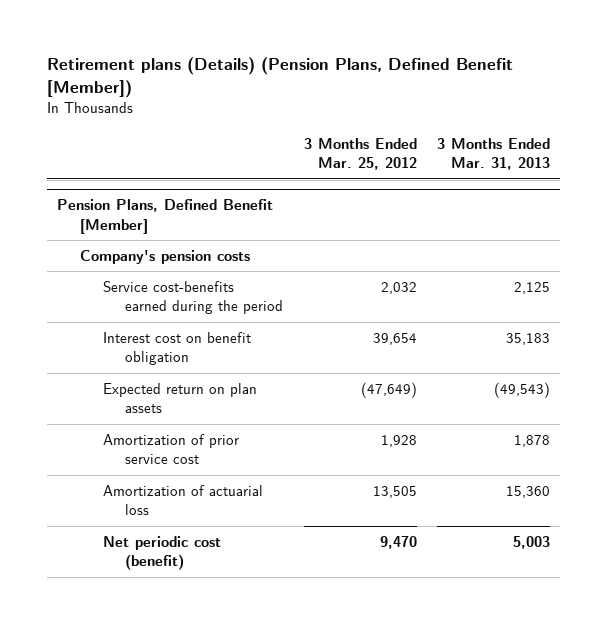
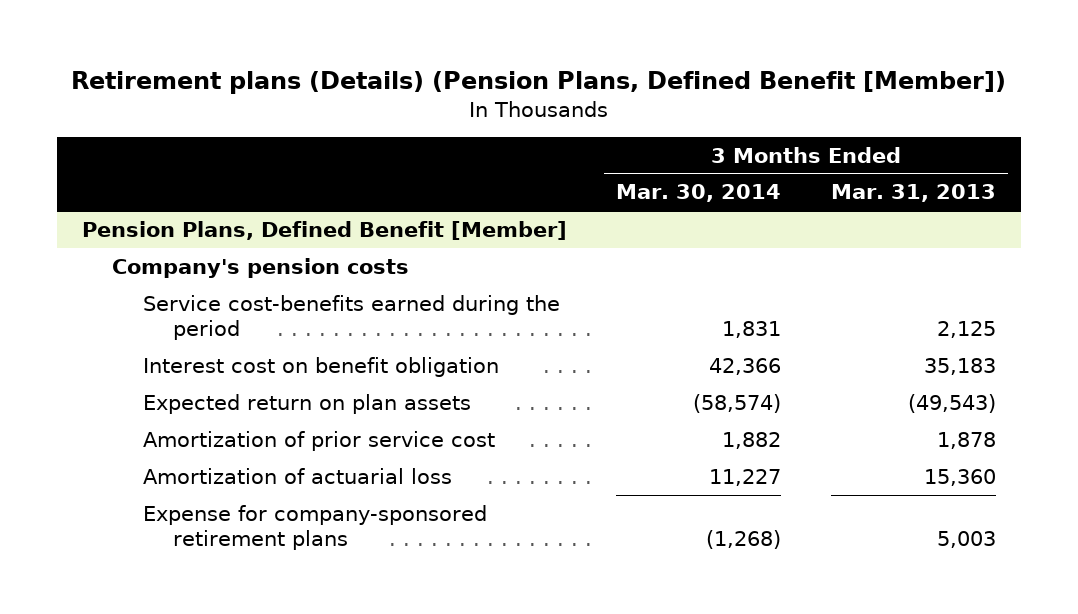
[303,137,417,171] 3 Months Ended Mar. 25, 2012 -> none
none -> [616,184,782,203] Mar. 30, 2014
[102,535,221,571] Net periodic cost (benefit) -> [142,504,487,550] Expense for company-sponsored retirement plans

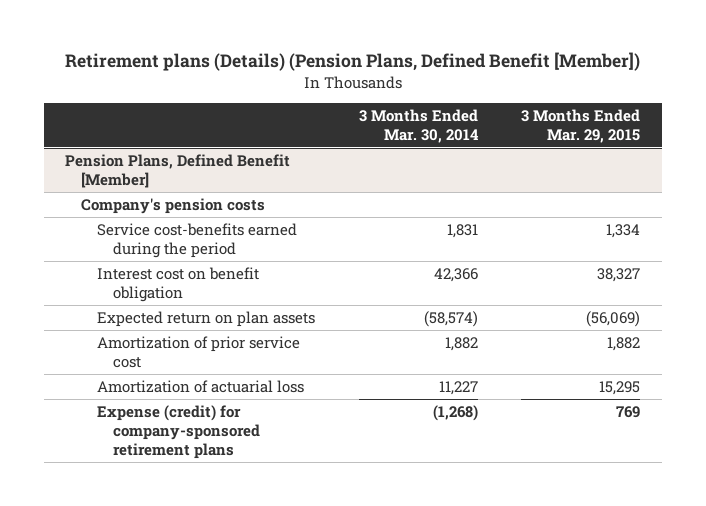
[830,184,996,203] Mar. 31, 2013 -> none
none -> [521,108,641,143] 3 Months Ended Mar. 29, 2015
[142,504,487,550] Expense for company-sponsored retirement plans -> [97,404,261,460] Expense (credit) for company-sponsored retirement plans

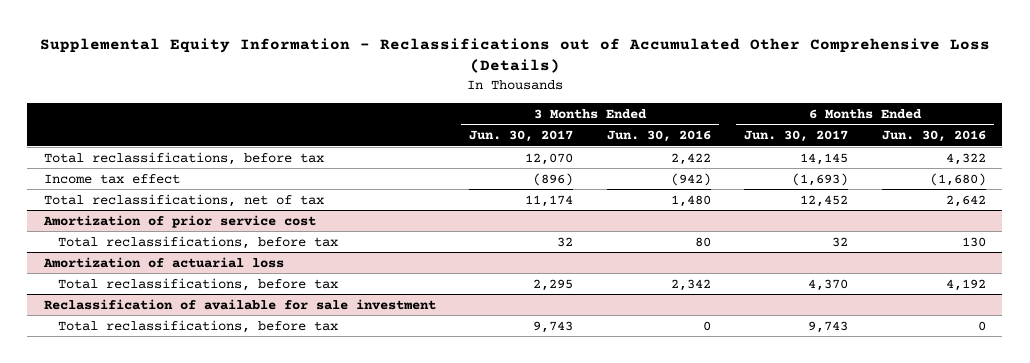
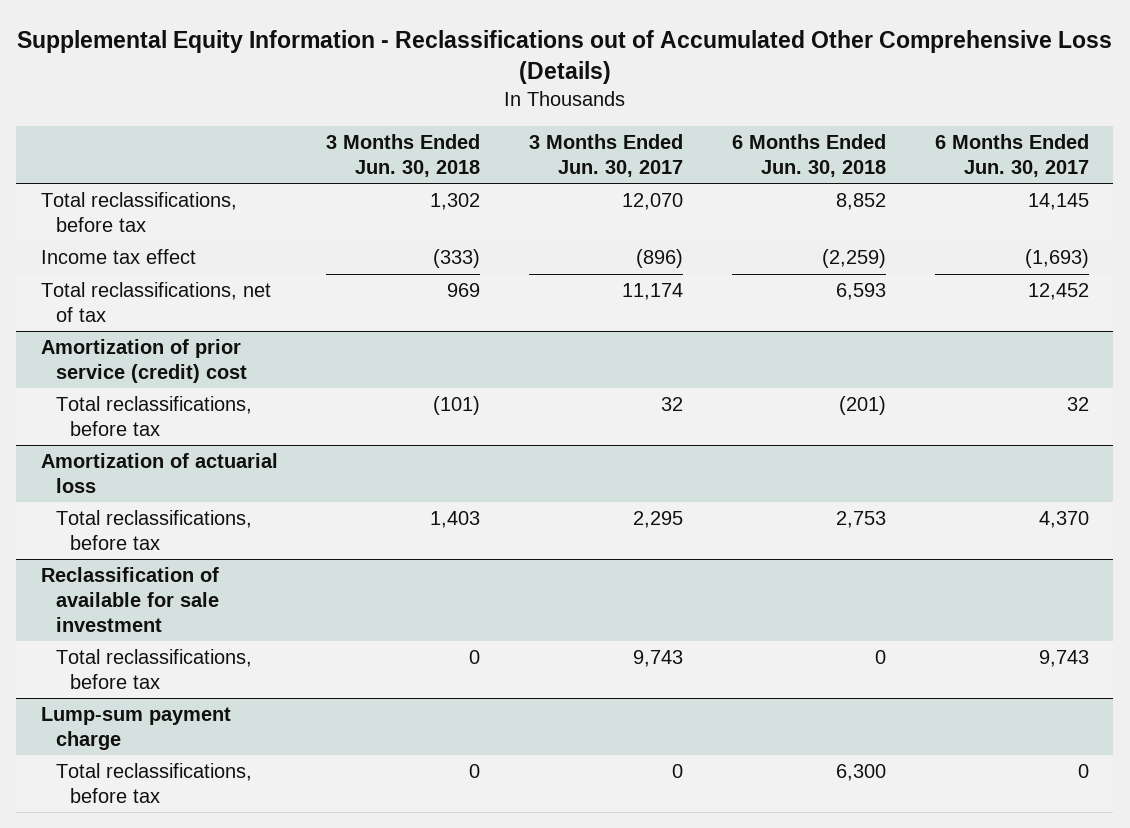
[606,130,711,143] Jun. 30, 2016 -> none
[881,130,986,143] Jun. 30, 2016 -> none
none -> [326,134,481,178] 3 Months Ended Jun. 30, 2018
none -> [732,134,887,178] 6 Months Ended Jun. 30, 2018
[42,214,316,228] Amortization of prior service cost -> [40,339,247,383] Amortization of prior service (credit) cost
none -> [40,707,231,750] Lump-sum payment charge
none -> [55,763,252,803] Total reclassifications, before tax

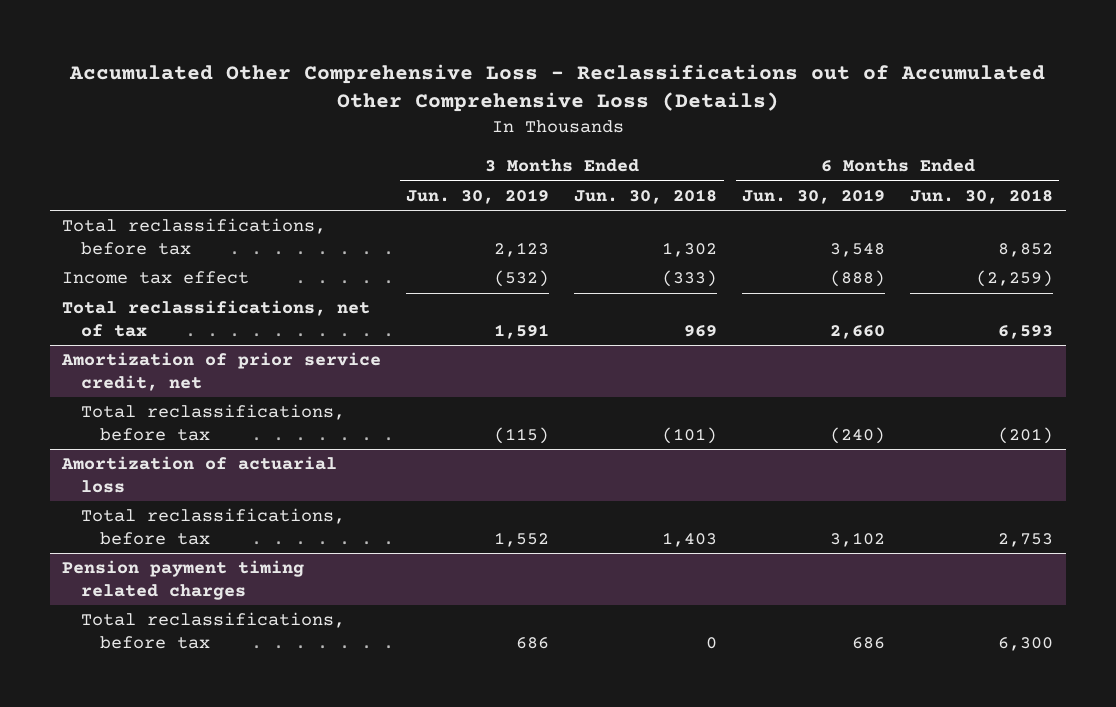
[16,29,1112,84] Supplemental Equity Information - Reclassifications out of Accumulated Other Comprehensive Loss (Details) -> [68,63,1045,113] Accumulated Other Comprehensive Loss - Reclassifications out of Accumulated Other Comprehensive Loss (Details)
[529,134,684,178] 3 Months Ended Jun. 30, 2017 -> none
[934,134,1089,178] 6 Months Ended Jun. 30, 2017 -> none
none -> [406,188,550,204] Jun. 30, 2019
none -> [742,188,886,204] Jun. 30, 2019
[40,339,247,383] Amortization of prior service (credit) cost -> [61,352,382,391] Amortization of prior service credit, net
[40,567,219,632] Reclassification of available for sale investment -> none
[55,649,252,689] Total reclassifications, before tax -> none
[40,707,231,750] Lump-sum payment charge -> [62,560,305,600] Pension payment timing related charges

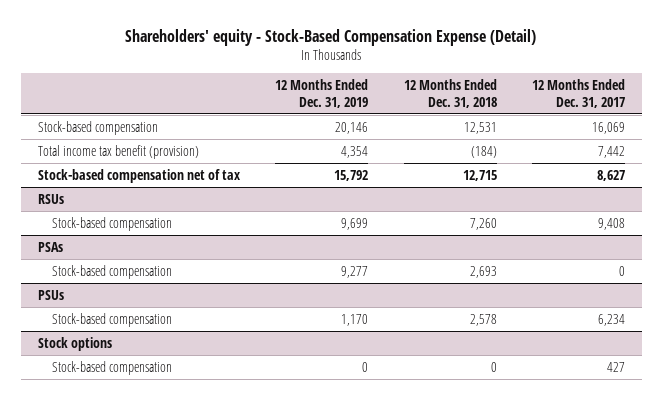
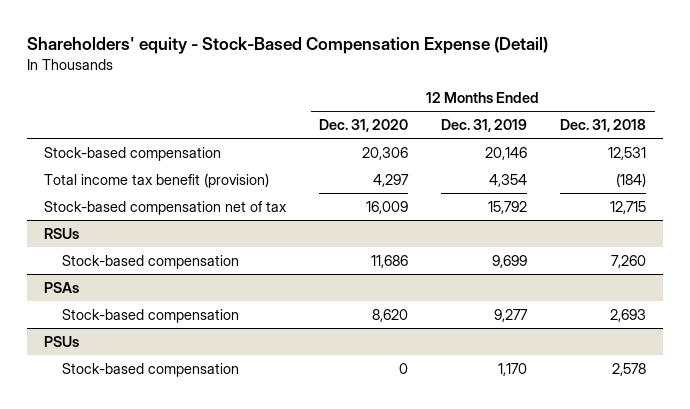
[531,78,625,108] 12 Months Ended Dec. 31, 2017 -> none
none -> [318,118,408,132] Dec. 31, 2020
[38,336,113,351] Stock options -> none
[52,360,173,375] Stock-based compensation -> none

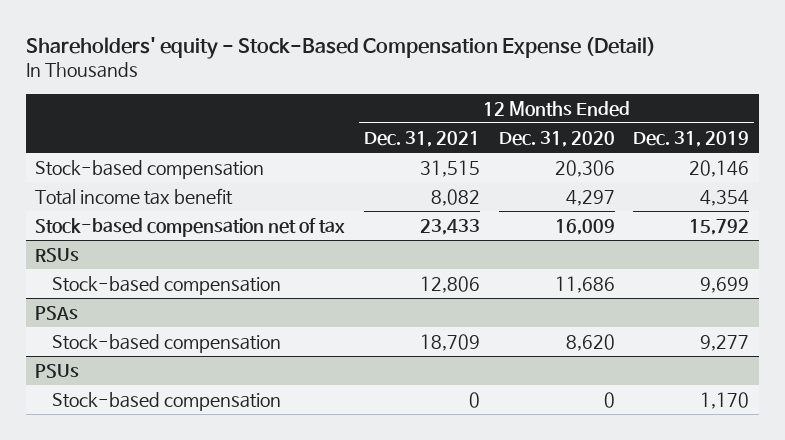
[560,118,647,132] Dec. 31, 2018 -> none
none -> [363,130,480,147] Dec. 31, 2021
[43,172,269,188] Total income tax benefit (provision) -> [35,187,234,205] Total income tax benefit

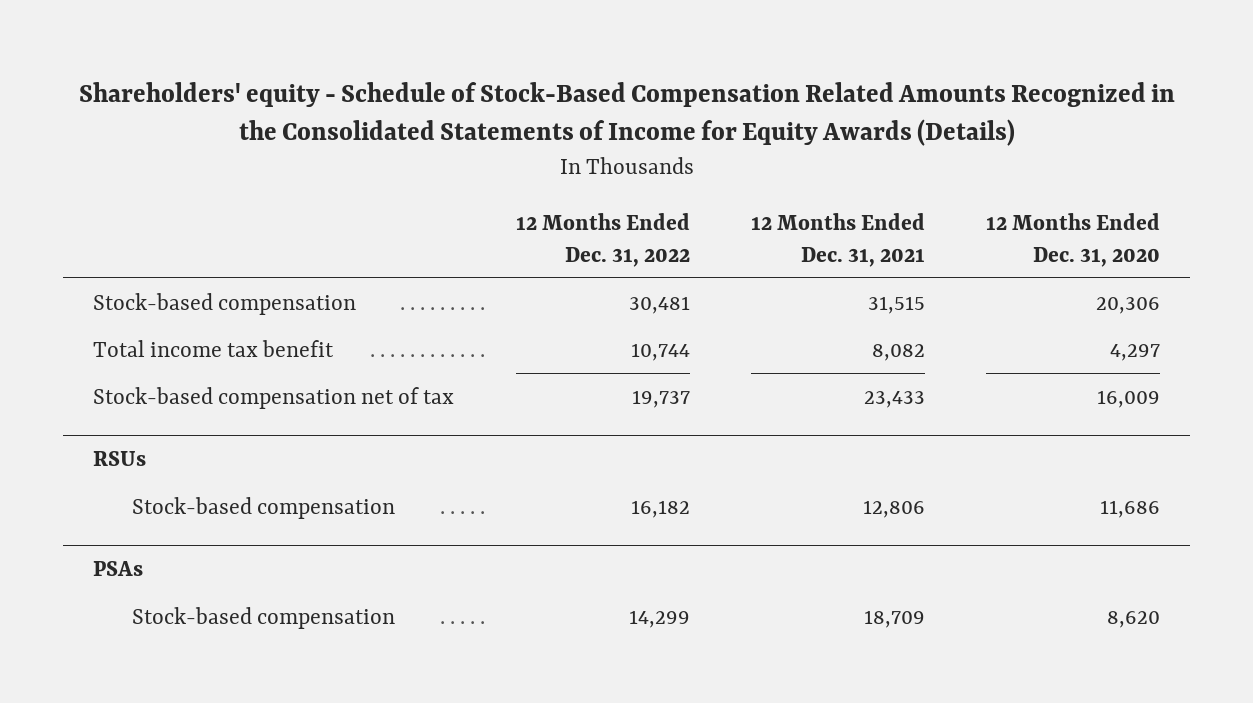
[25,36,656,59] Shareholders' equity - Stock-Based Compensation Expense (Detail) -> [78,81,1175,147] Shareholders' equity - Schedule of Stock-Based Compensation Related Amounts Recognized in the Consolidated Statements of Income for Equity Awards (Details)
[633,130,750,147] Dec. 31, 2019 -> none
none -> [515,212,690,267] 12 Months Ended Dec. 31, 2022
[35,363,80,378] PSUs -> none
[52,391,282,411] Stock-based compensation -> none

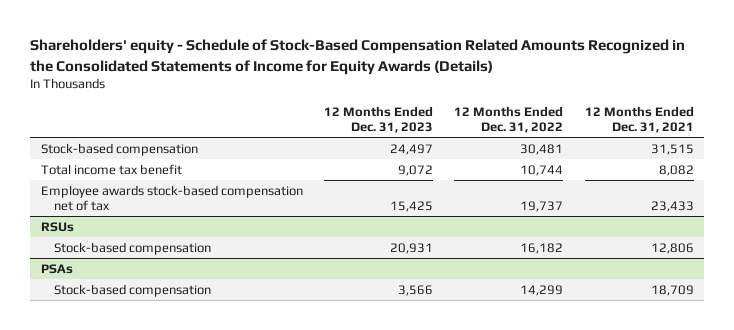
[985,212,1160,267] 12 Months Ended Dec. 31, 2020 -> none
none -> [324,105,434,133] 12 Months Ended Dec. 31, 2023
[93,386,455,409] Stock-based compensation net of tax -> [40,184,303,211] Employee awards stock-based compensation net of tax

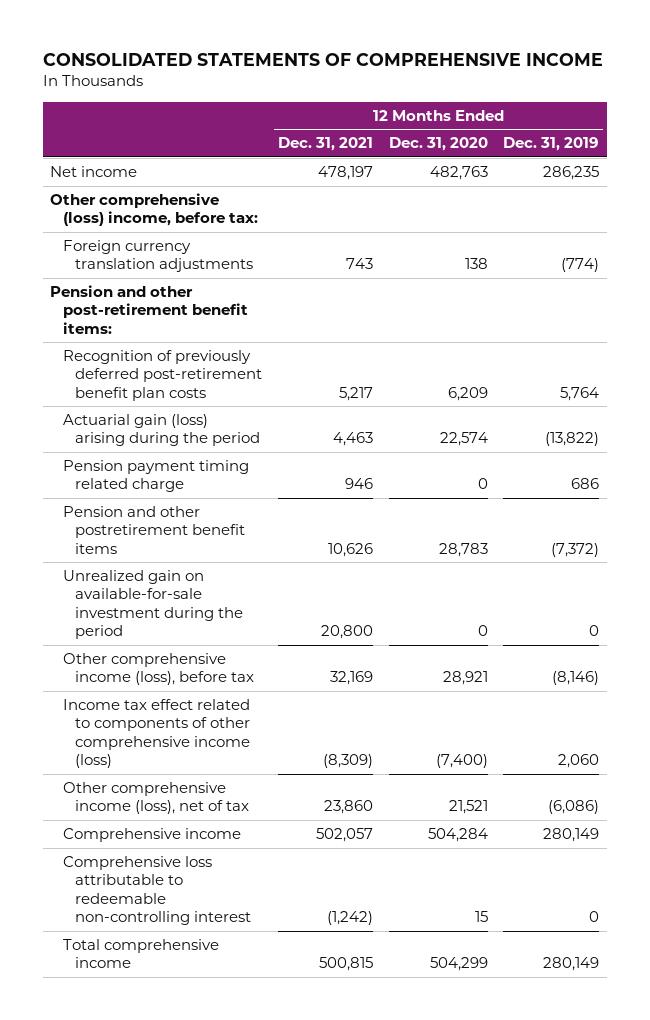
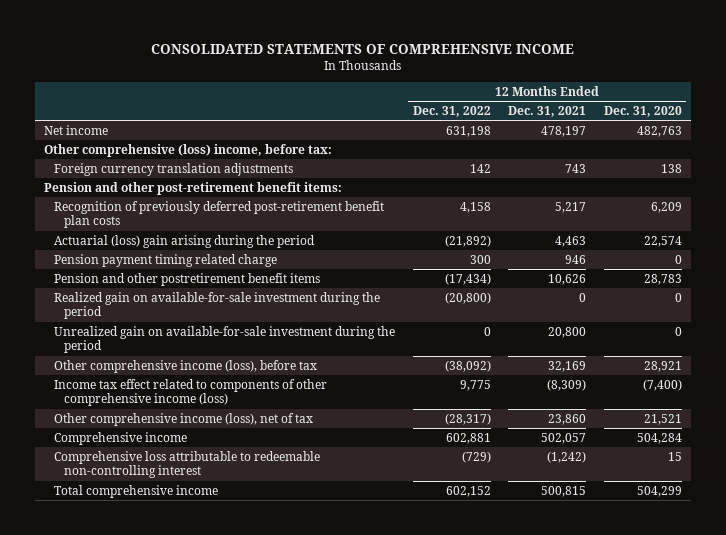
[503,137,600,152] Dec. 31, 2019 -> none
none -> [412,106,491,118] Dec. 31, 2022
[62,414,261,447] Actuarial gain (loss) arising during the period -> [54,234,316,248] Actuarial (loss) gain arising during the period
none -> [54,291,381,320] Realized gain on available-for-sale investment during the period

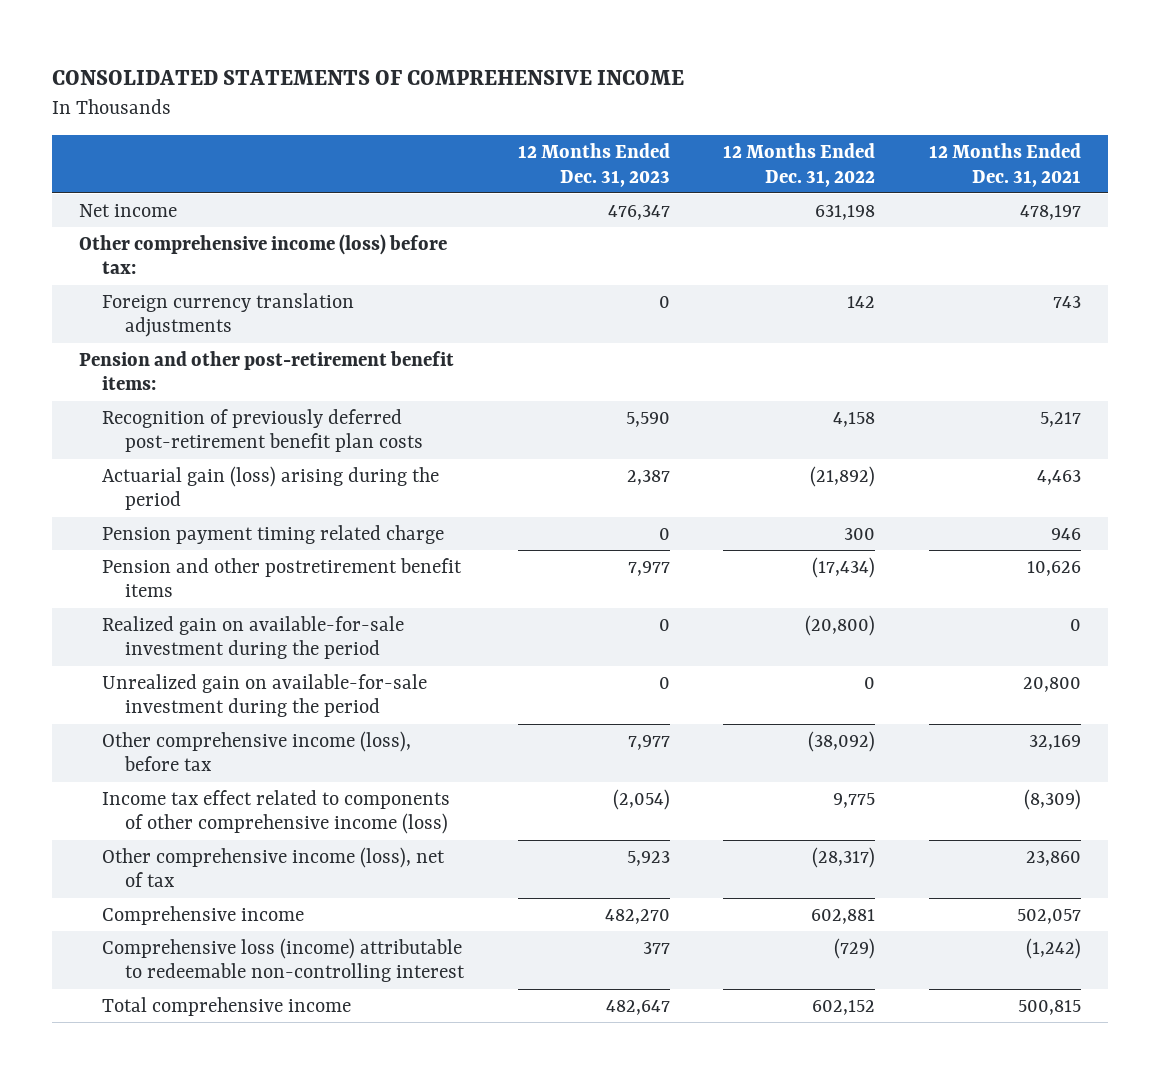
[603,106,682,118] Dec. 31, 2020 -> none
none -> [517,142,670,187] 12 Months Ended Dec. 31, 2023
[44,143,333,157] Other comprehensive (loss) income, before tax: -> [78,233,447,275] Other comprehensive income (loss) before tax:
[54,234,316,248] Actuarial (loss) gain arising during the period -> [101,465,439,511] Actuarial gain (loss) arising during the period
[54,450,321,479] Comprehensive loss attributable to redeemable non-controlling interest -> [101,937,466,983] Comprehensive loss (income) attributable to redeemable non-controlling interest

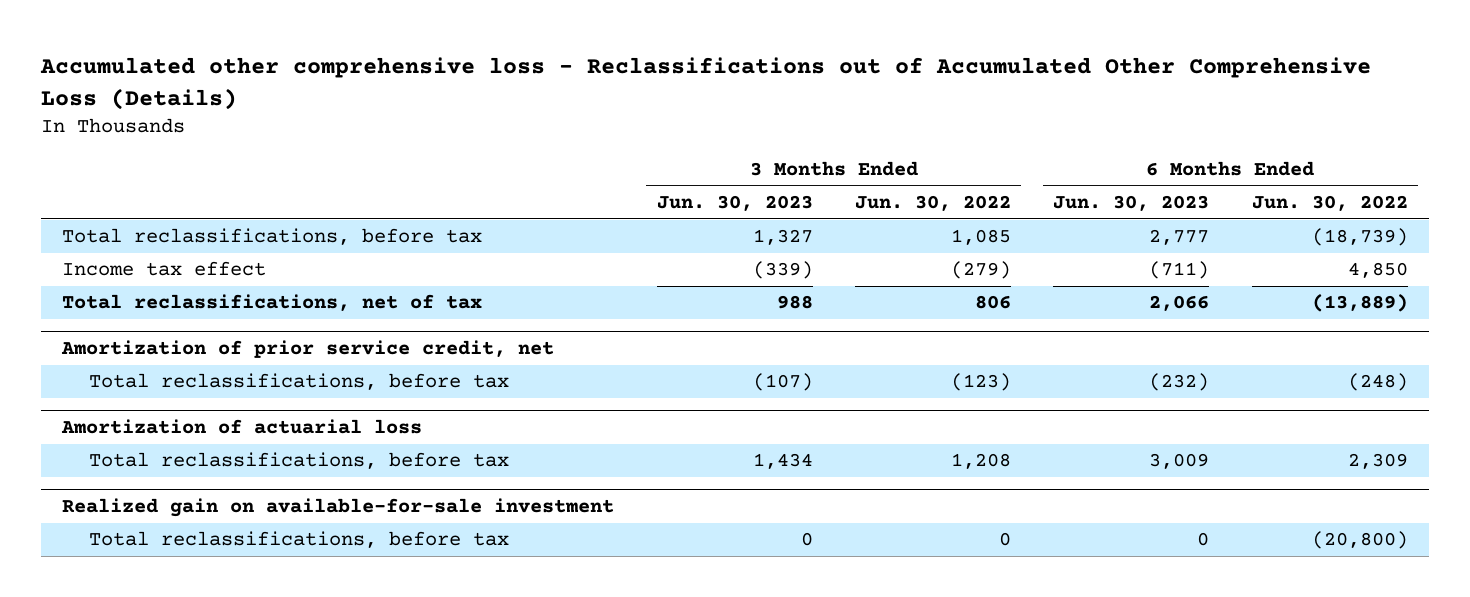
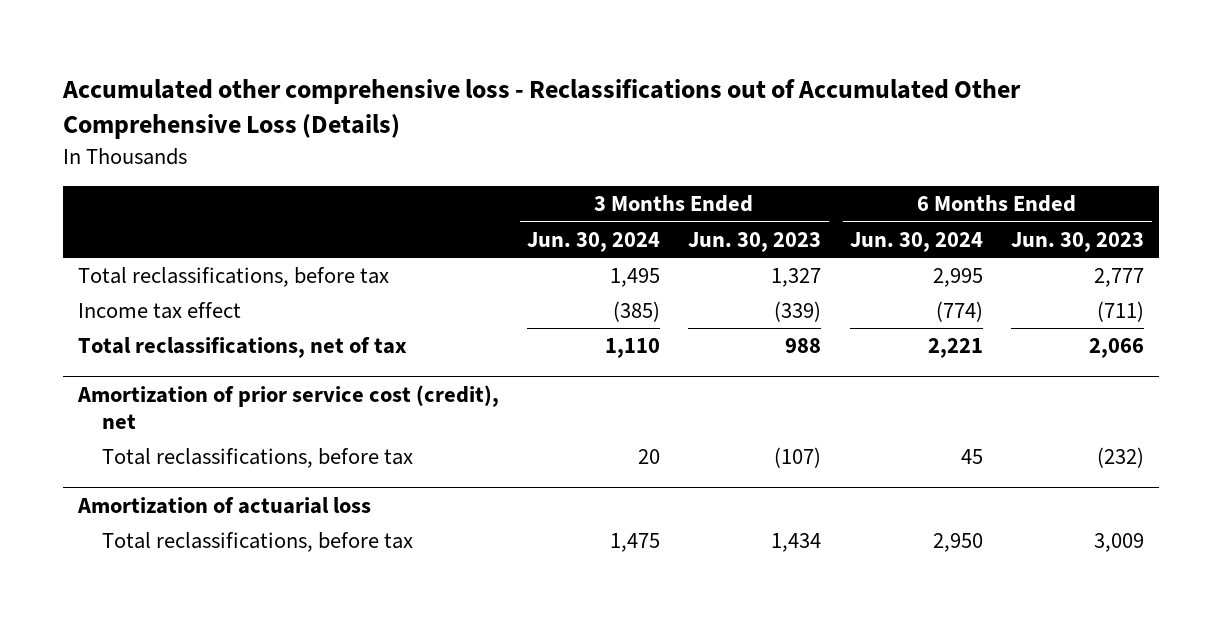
[854,195,1011,212] Jun. 30, 2022 -> none
[1251,195,1408,212] Jun. 30, 2022 -> none
none -> [526,231,660,252] Jun. 30, 2024
none -> [849,231,983,252] Jun. 30, 2024
[61,340,555,359] Amortization of prior service credit, net -> [76,384,499,430] Amortization of prior service cost (credit), net
[62,498,615,518] Realized gain on available-for-sale investment -> none
[89,531,510,549] Total reclassifications, before tax -> none

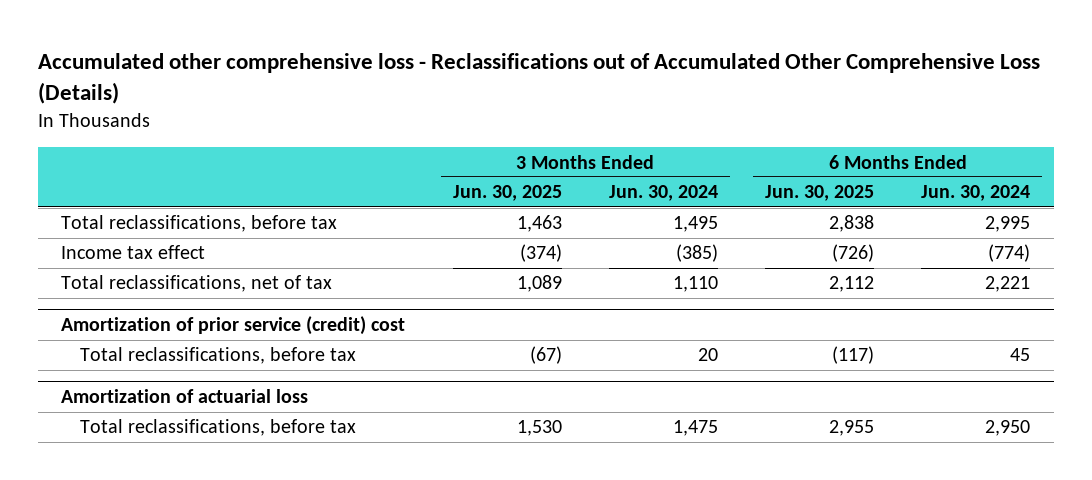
[688,231,822,252] Jun. 30, 2023 -> none
[1011,231,1145,252] Jun. 30, 2023 -> none
none -> [452,185,562,202] Jun. 30, 2025
none -> [765,185,875,202] Jun. 30, 2025
[76,384,499,430] Amortization of prior service cost (credit), net -> [61,316,406,336] Amortization of prior service (credit) cost

